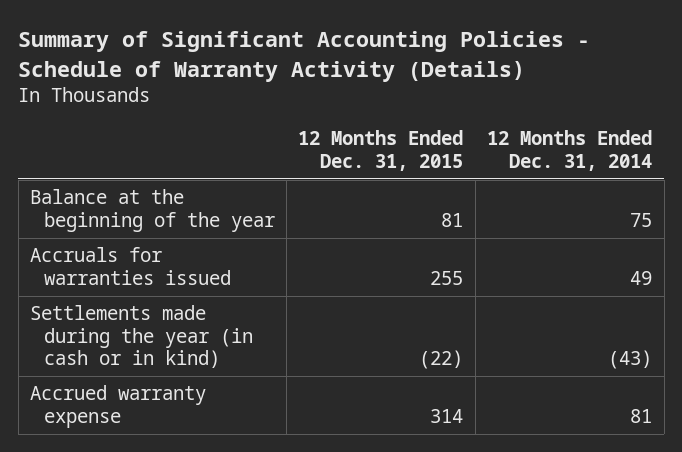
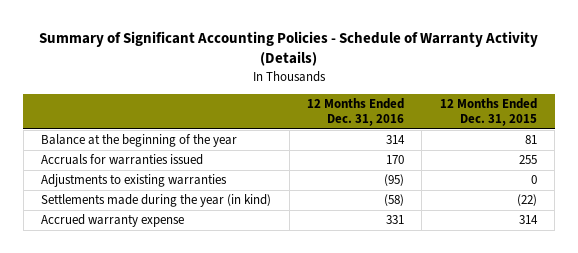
[487,130,653,171] 12 Months Ended Dec. 31, 2014 -> none
none -> [307,97,405,126] 12 Months Ended Dec. 31, 2016
none -> [41,174,228,188] Adjustments to existing warranties
[29,305,253,369] Settlements made during the year (in cash or in kind) -> [41,194,272,208] Settlements made during the year (in kind)

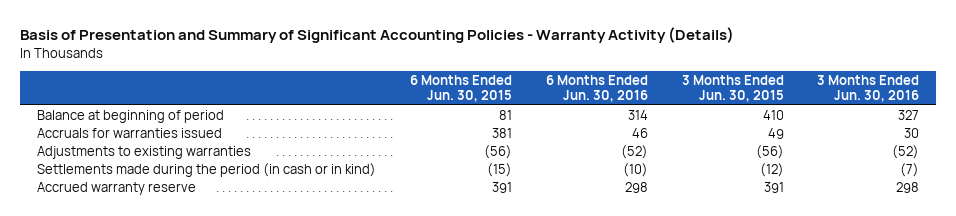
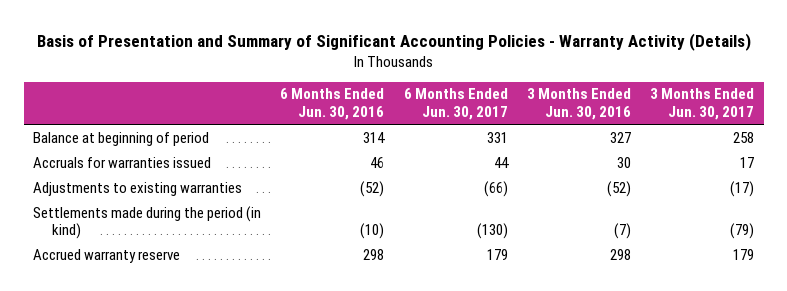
[409,75,512,103] 6 Months Ended Jun. 30, 2015 -> none
[681,75,784,103] 3 Months Ended Jun. 30, 2015 -> none
none -> [403,88,508,121] 6 Months Ended Jun. 30, 2017
none -> [649,88,754,121] 3 Months Ended Jun. 30, 2017
[37,162,377,177] Settlements made during the period (in cash or in kind) -> [33,205,262,240] Settlements made during the period (in kind)

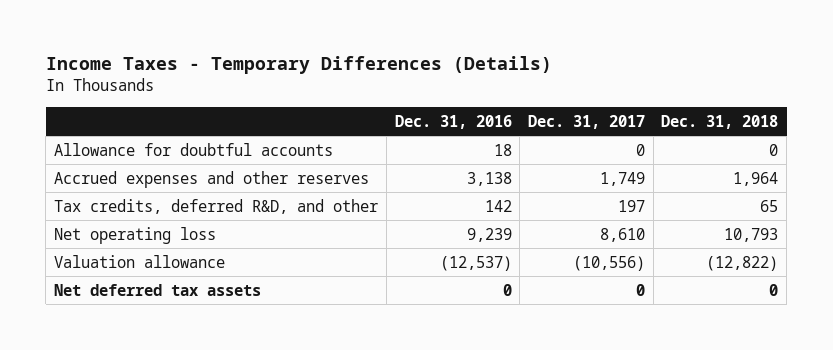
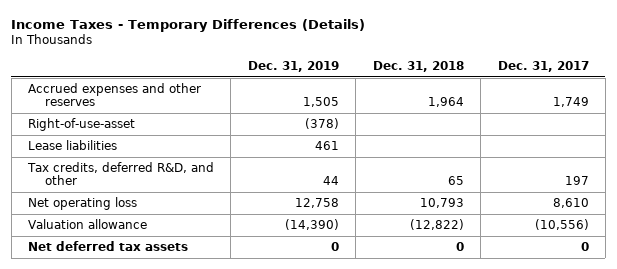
[394,114,512,129] Dec. 31, 2016 -> none
none -> [247,61,339,73] Dec. 31, 2019
[54,142,334,156] Allowance for doubtful accounts -> none
none -> [28,117,136,131] Right-of-use-asset
none -> [28,139,118,150] Lease liabilities

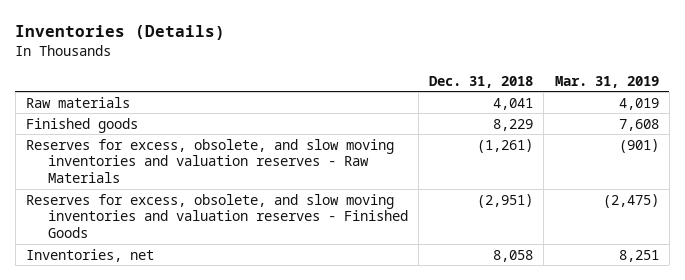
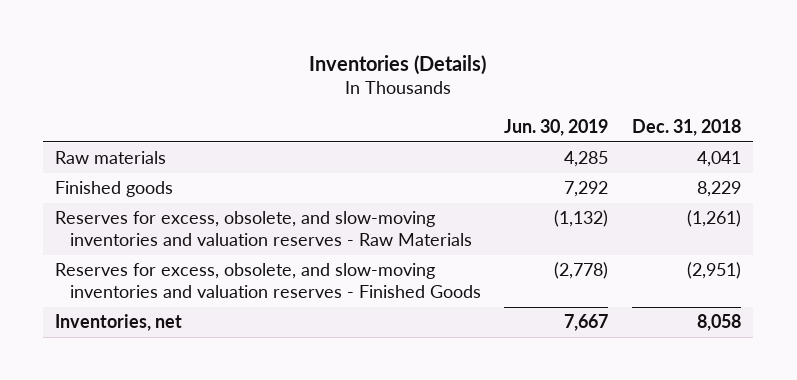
[554,75,659,88] Mar. 31, 2019 -> none
none -> [504,119,609,137] Jun. 30, 2019
[26,138,395,184] Reserves for excess, obsolete, and slow moving inventories and valuation reserves - Raw Materials -> [55,211,472,246] Reserves for excess, obsolete, and slow-moving inventories and valuation reserves - Raw Materials
[26,193,408,239] Reserves for excess, obsolete, and slow moving inventories and valuation reserves - Finished Goods -> [55,263,481,298] Reserves for excess, obsolete, and slow-moving inventories and valuation reserves - Finished Goods

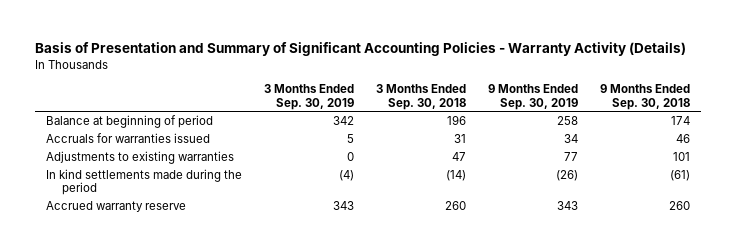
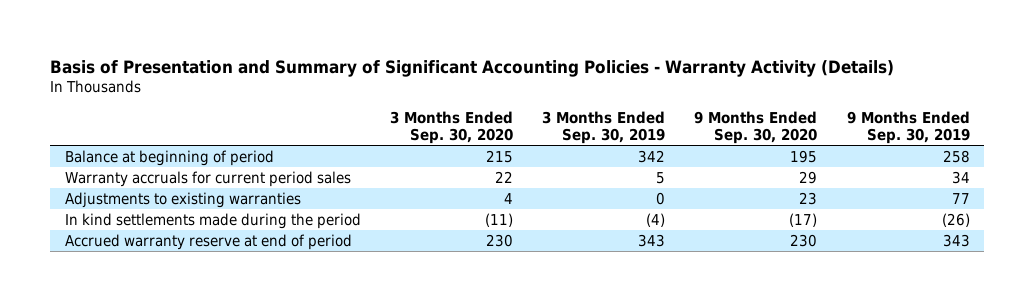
[376,84,467,110] 3 Months Ended Sep. 30, 2018 -> none
[600,84,691,110] 9 Months Ended Sep. 30, 2018 -> none
none -> [389,110,513,144] 3 Months Ended Sep. 30, 2020
none -> [694,110,818,144] 9 Months Ended Sep. 30, 2020
[46,132,211,143] Accruals for warranties issued -> [64,170,351,187] Warranty accruals for current period sales
[46,200,187,212] Accrued warranty reserve -> [64,233,352,250] Accrued warranty reserve at end of period

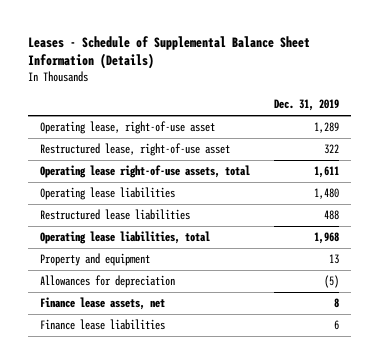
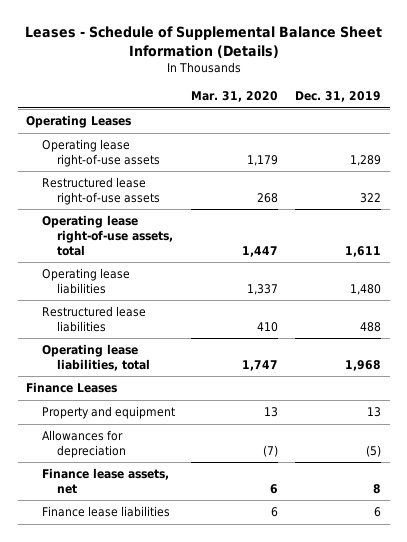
none -> [191,91,279,103] Mar. 31, 2020
none -> [26,115,132,129] Operating Leases
[40,121,216,135] Operating lease, right-of-use asset -> [41,139,161,167] Operating lease right-of-use assets
[40,143,231,157] Restructured lease, right-of-use asset -> [41,177,161,205] Restructured lease right-of-use assets
none -> [26,382,118,394] Finance Leases

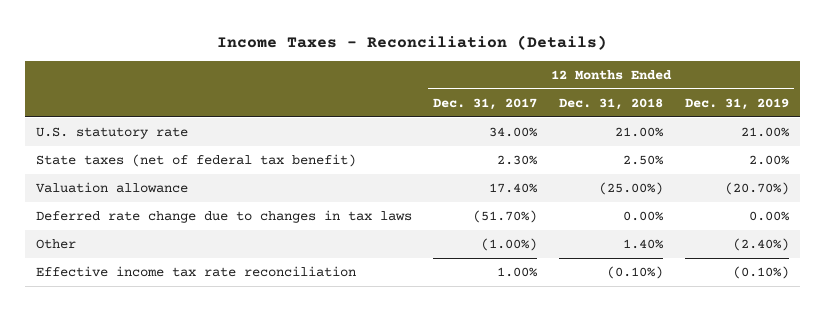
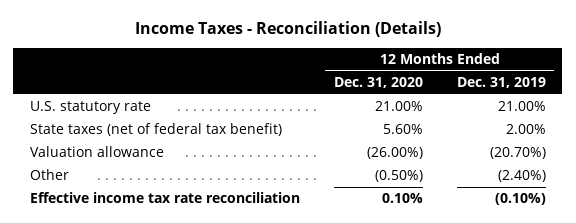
[433,98,538,111] Dec. 31, 2017 -> none
[559,98,664,111] Dec. 31, 2018 -> none
none -> [333,76,423,88] Dec. 31, 2020
[35,210,412,224] Deferred rate change due to changes in tax laws -> none

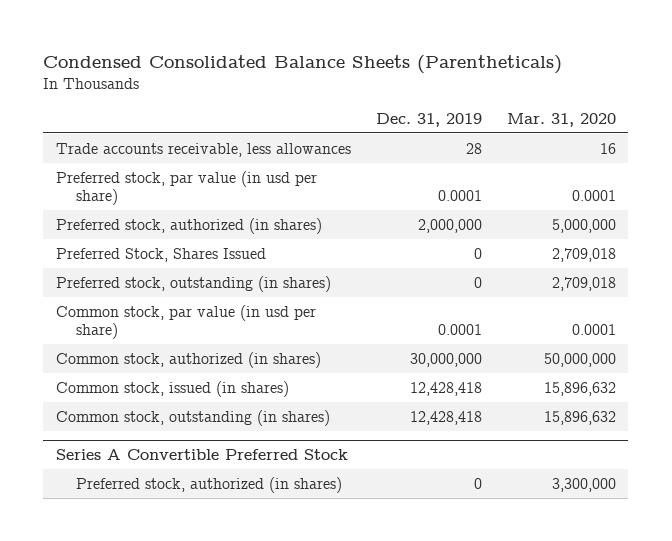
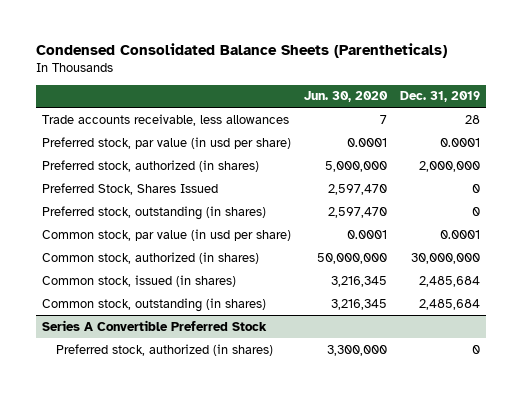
[506,112,616,127] Mar. 31, 2020 -> none
none -> [303,91,388,103] Jun. 30, 2020
[409,381,482,396] 12,428,418 -> [418,275,480,287] 2,485,684
[409,410,482,425] 12,428,418 -> [418,298,480,310] 2,485,684

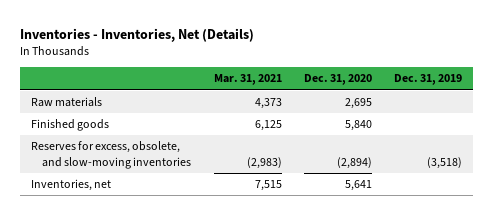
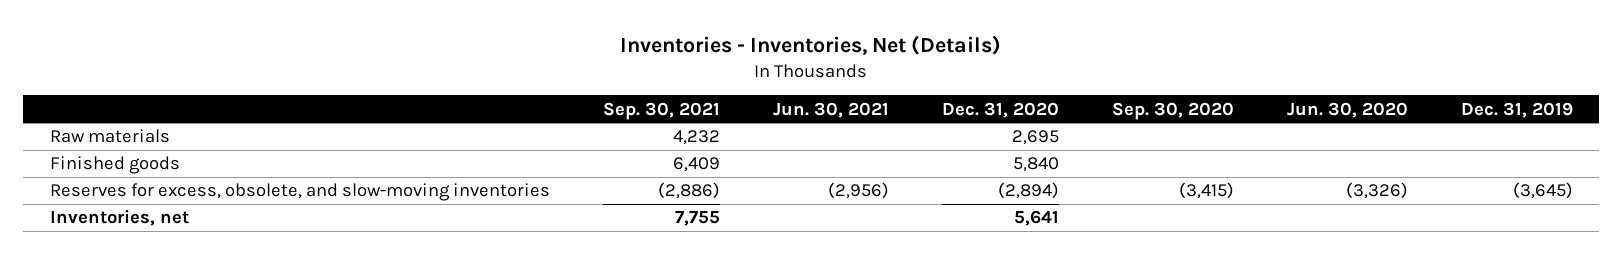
[213,74,282,86] Mar. 31, 2021 -> none
none -> [602,101,720,120] Sep. 30, 2021
none -> [772,101,889,118] Jun. 30, 2021
none -> [1111,101,1234,120] Sep. 30, 2020
none -> [1286,101,1408,118] Jun. 30, 2020
[427,156,463,169] (3,518) -> [1512,182,1573,200] (3,645)

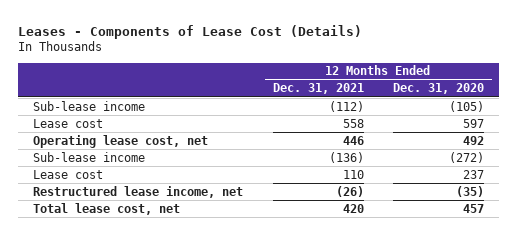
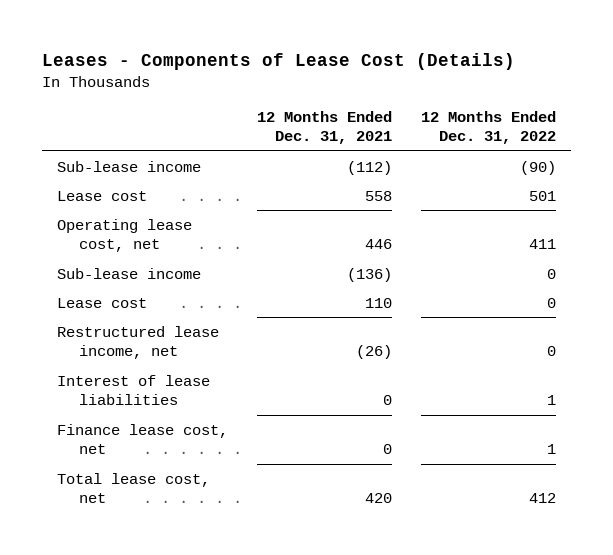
[393,83,485,95] Dec. 31, 2020 -> none
none -> [421,110,557,145] 12 Months Ended Dec. 31, 2022
none -> [56,374,210,406] Interest of lease liabilities
none -> [56,423,228,455] Finance lease cost, net

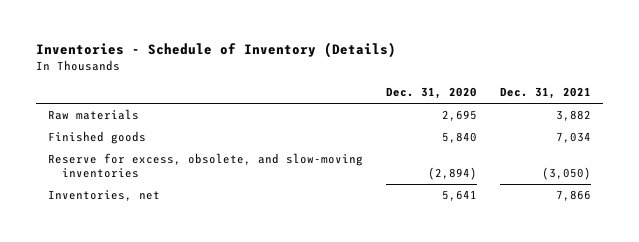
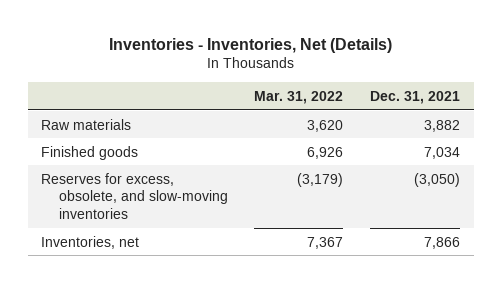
[35,41,396,58] Inventories - Schedule of Inventory (Details) -> [108,37,392,53] Inventories - Inventories, Net (Details)
[385,87,477,100] Dec. 31, 2020 -> none
none -> [254,90,344,104] Mar. 31, 2022
[47,153,363,178] Reserve for excess, obsolete, and slow-moving inventories -> [41,172,228,219] Reserves for excess, obsolete, and slow-moving inventories

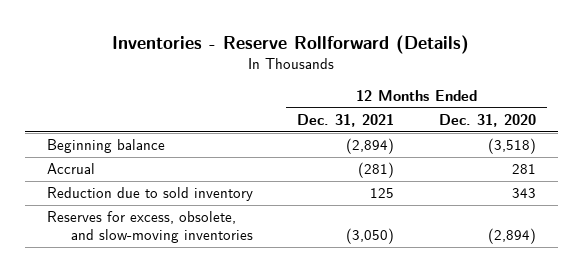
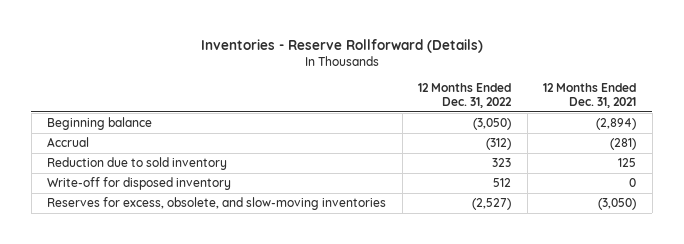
[438,114,536,128] Dec. 31, 2020 -> none
none -> [418,83,513,108] 12 Months Ended Dec. 31, 2022
none -> [47,177,232,191] Write-off for disposed inventory

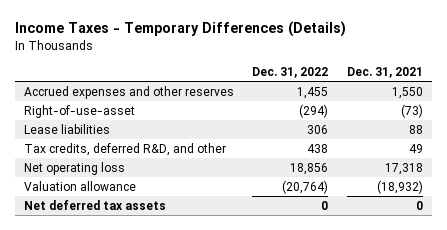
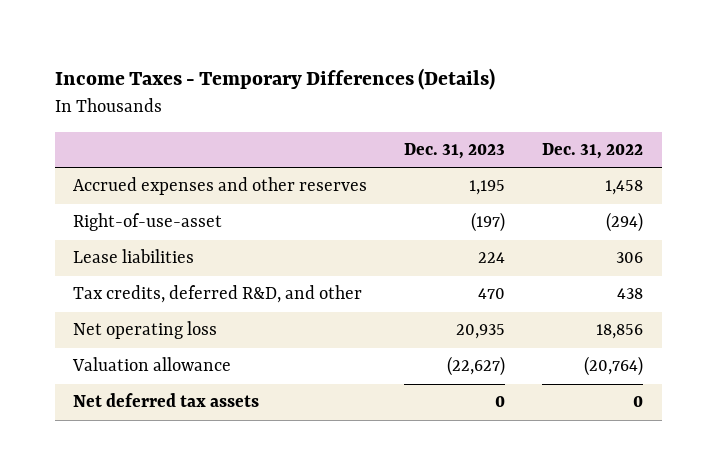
[346,66,423,78] Dec. 31, 2021 -> none
none -> [404,143,506,160] Dec. 31, 2023
[297,86,329,99] 1,455 -> [605,180,644,196] 1,458

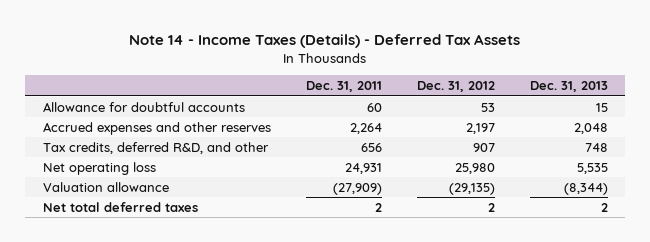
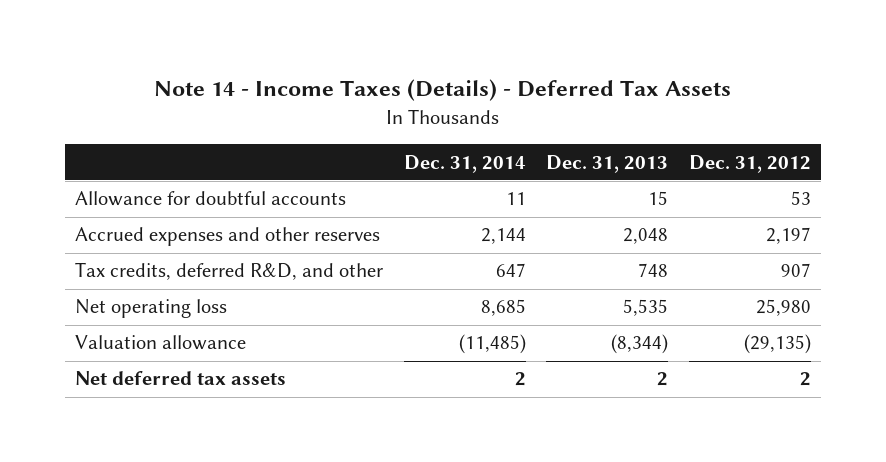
[305,81,382,93] Dec. 31, 2011 -> none
none -> [403,154,526,173] Dec. 31, 2014
[42,201,198,212] Net total deferred taxes -> [75,371,287,386] Net deferred tax assets

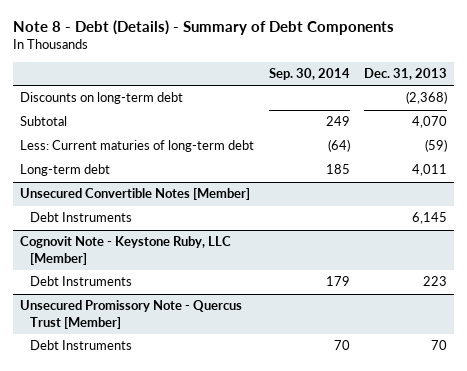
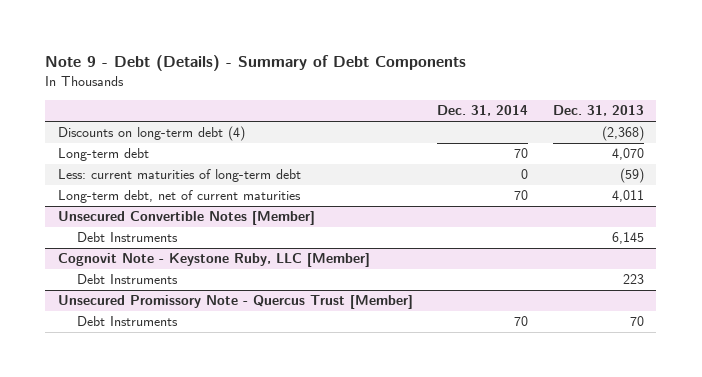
[12,20,394,36] Note 8 - Debt (Details) - Summary of Debt Components -> [45,54,467,71] Note 9 - Debt (Details) - Summary of Debt Components
[268,68,350,81] Sep. 30, 2014 -> none
none -> [437,105,529,117] Dec. 31, 2014
[20,92,184,105] Discounts on long-term debt -> [57,126,245,142] Discounts on long-term debt (4)
[20,116,68,127] Subtotal -> [57,148,149,162] Long-term debt
[20,140,255,153] Less: Current maturies of long-term debt -> [57,169,301,183] Less: current maturities of long-term debt
[20,164,111,177] Long-term debt -> [57,190,301,204] Long-term debt, net of current maturities

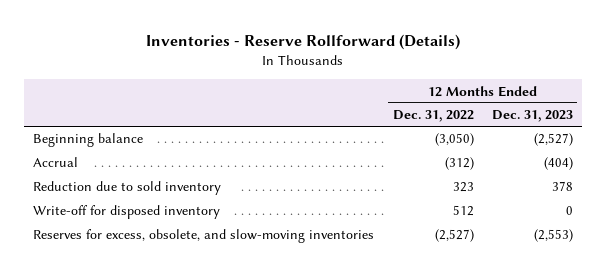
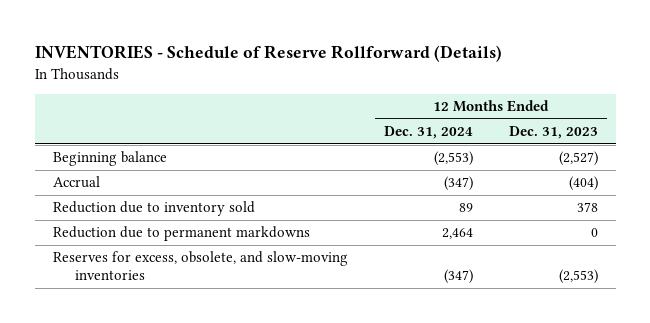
[146,34,461,51] Inventories - Reserve Rollforward (Details) -> [34,45,502,63] INVENTORIES - Schedule of Reserve Rollforward (Details)
[392,110,474,123] Dec. 31, 2022 -> none
none -> [383,126,473,140] Dec. 31, 2024
[33,205,221,220] Write-off for disposed inventory -> none
[33,181,222,196] Reduction due to sold inventory -> [52,201,255,217] Reduction due to inventory sold
none -> [52,226,310,242] Reduction due to permanent markdowns

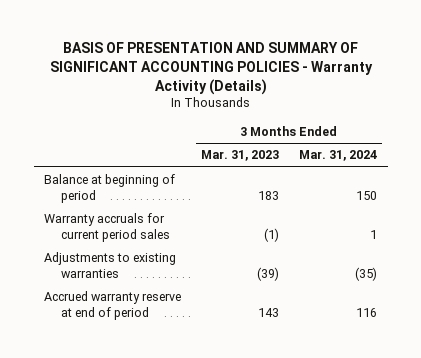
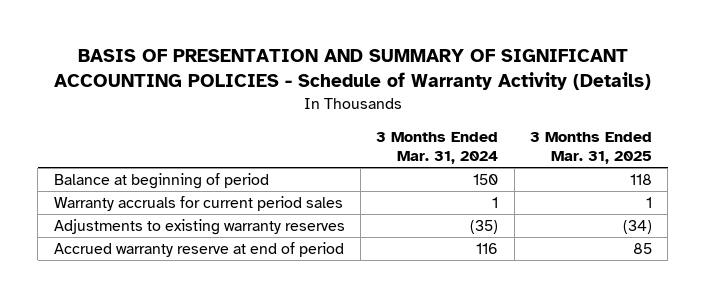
[49,41,373,95] BASIS OF PRESENTATION AND SUMMARY OF SIGNIFICANT ACCOUNTING POLICIES - Warranty Activity (Details) -> [53,49,651,91] BASIS OF PRESENTATION AND SUMMARY OF SIGNIFICANT ACCOUNTING POLICIES - Schedule of Warranty Activity (Details)
[201,150,280,162] Mar. 31, 2023 -> none
none -> [529,131,652,165] 3 Months Ended Mar. 31, 2025
[43,252,176,278] Adjustments to existing warranties -> [53,219,345,236] Adjustments to existing warranty reserves

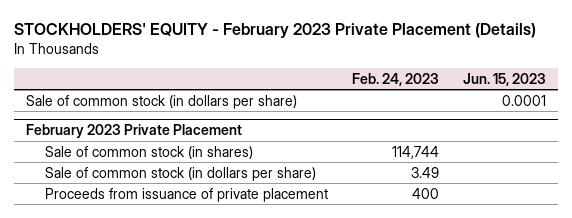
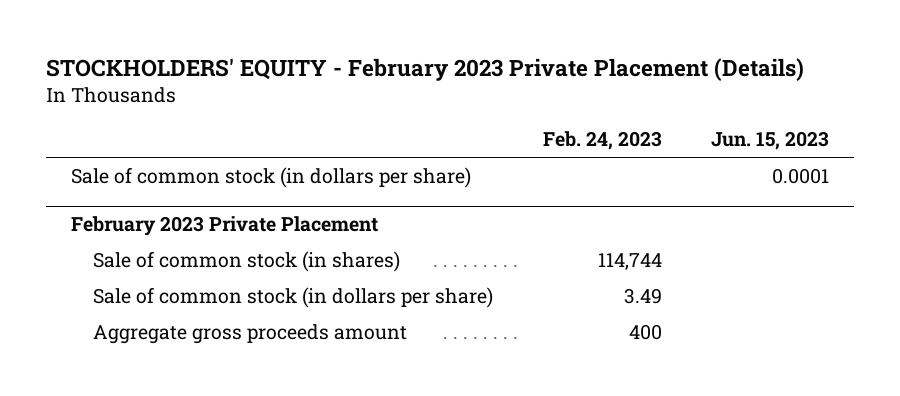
[44,187,328,202] Proceeds from issuance of private placement -> [92,323,407,344] Aggregate gross proceeds amount

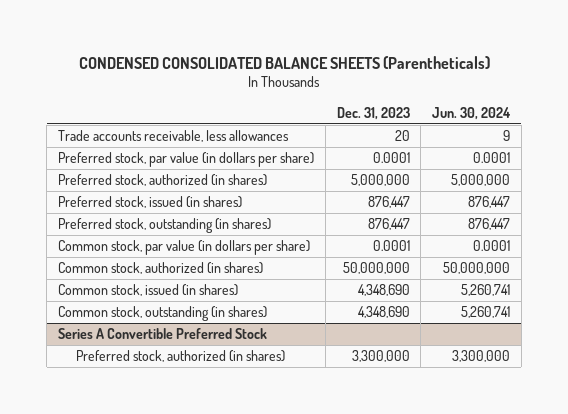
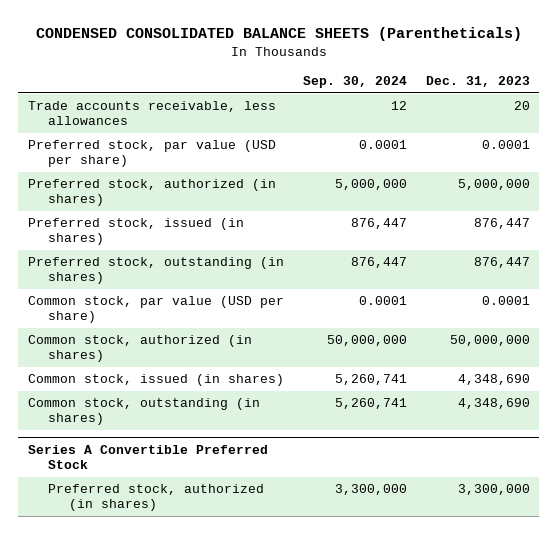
[432,106,512,120] Jun. 30, 2024 -> none
none -> [302,75,407,88] Sep. 30, 2024
[58,152,315,168] Preferred stock, par value (in dollars per share) -> [27,140,276,168] Preferred stock, par value (USD per share)
[58,240,311,256] Common stock, par value (in dollars per share) -> [27,296,284,324] Common stock, par value (USD per share)

